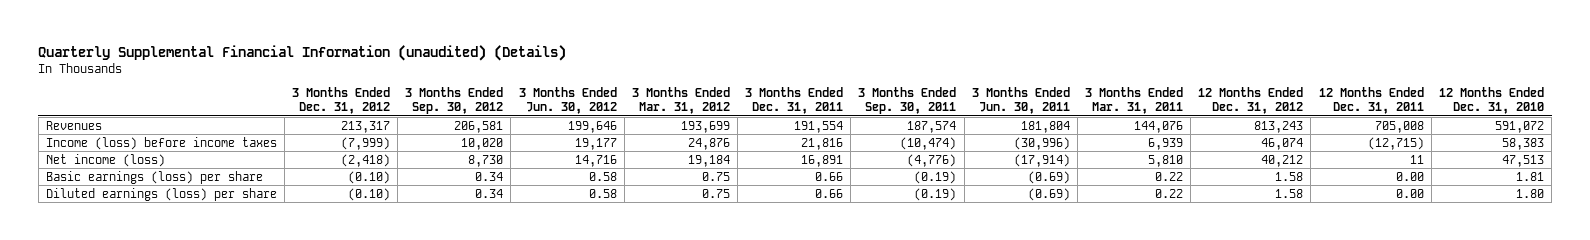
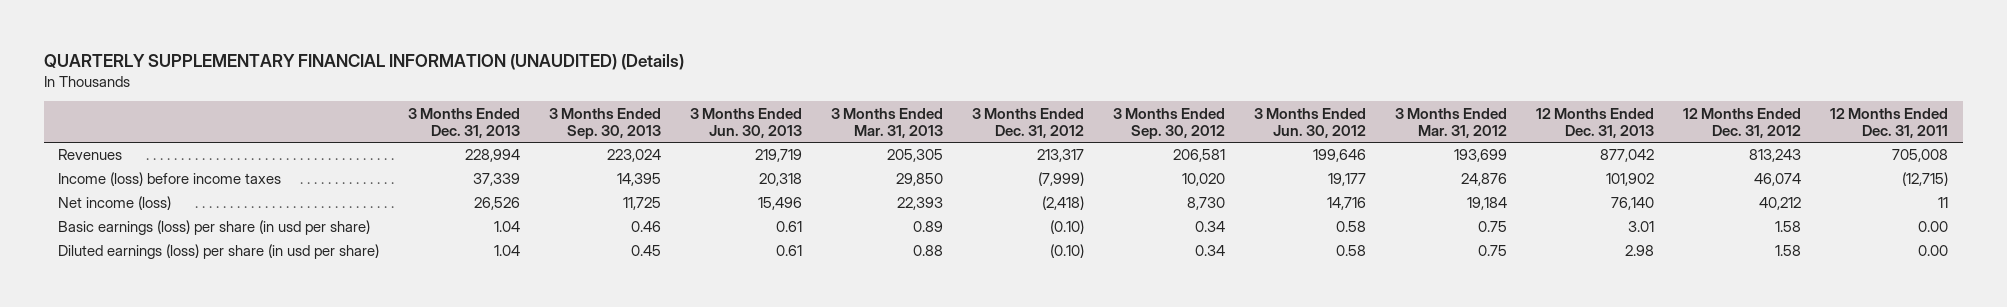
[38,44,567,61] Quarterly Supplemental Financial Information (unaudited) (Details) -> [43,53,684,70] QUARTERLY SUPPLEMENTARY FINANCIAL INFORMATION (UNAUDITED) (Details)
[745,87,844,115] 3 Months Ended Dec. 31, 2011 -> none
[858,87,957,115] 3 Months Ended Sep. 30, 2011 -> none
[971,87,1070,115] 3 Months Ended Jun. 30, 2011 -> none
[1085,87,1184,115] 3 Months Ended Mar. 31, 2011 -> none
[1438,87,1544,115] 12 Months Ended Dec. 31, 2010 -> none
none -> [408,107,521,138] 3 Months Ended Dec. 31, 2013
none -> [549,107,662,139] 3 Months Ended Sep. 30, 2013
none -> [690,107,803,138] 3 Months Ended Jun. 30, 2013
none -> [831,107,944,138] 3 Months Ended Mar. 31, 2013
none -> [1536,107,1655,138] 12 Months Ended Dec. 31, 2013
[45,170,263,184] Basic earnings (loss) per share -> [58,220,371,236] Basic earnings (loss) per share (in usd per share)
[45,187,277,201] Diluted earnings (loss) per share -> [58,244,380,260] Diluted earnings (loss) per share (in usd per share)

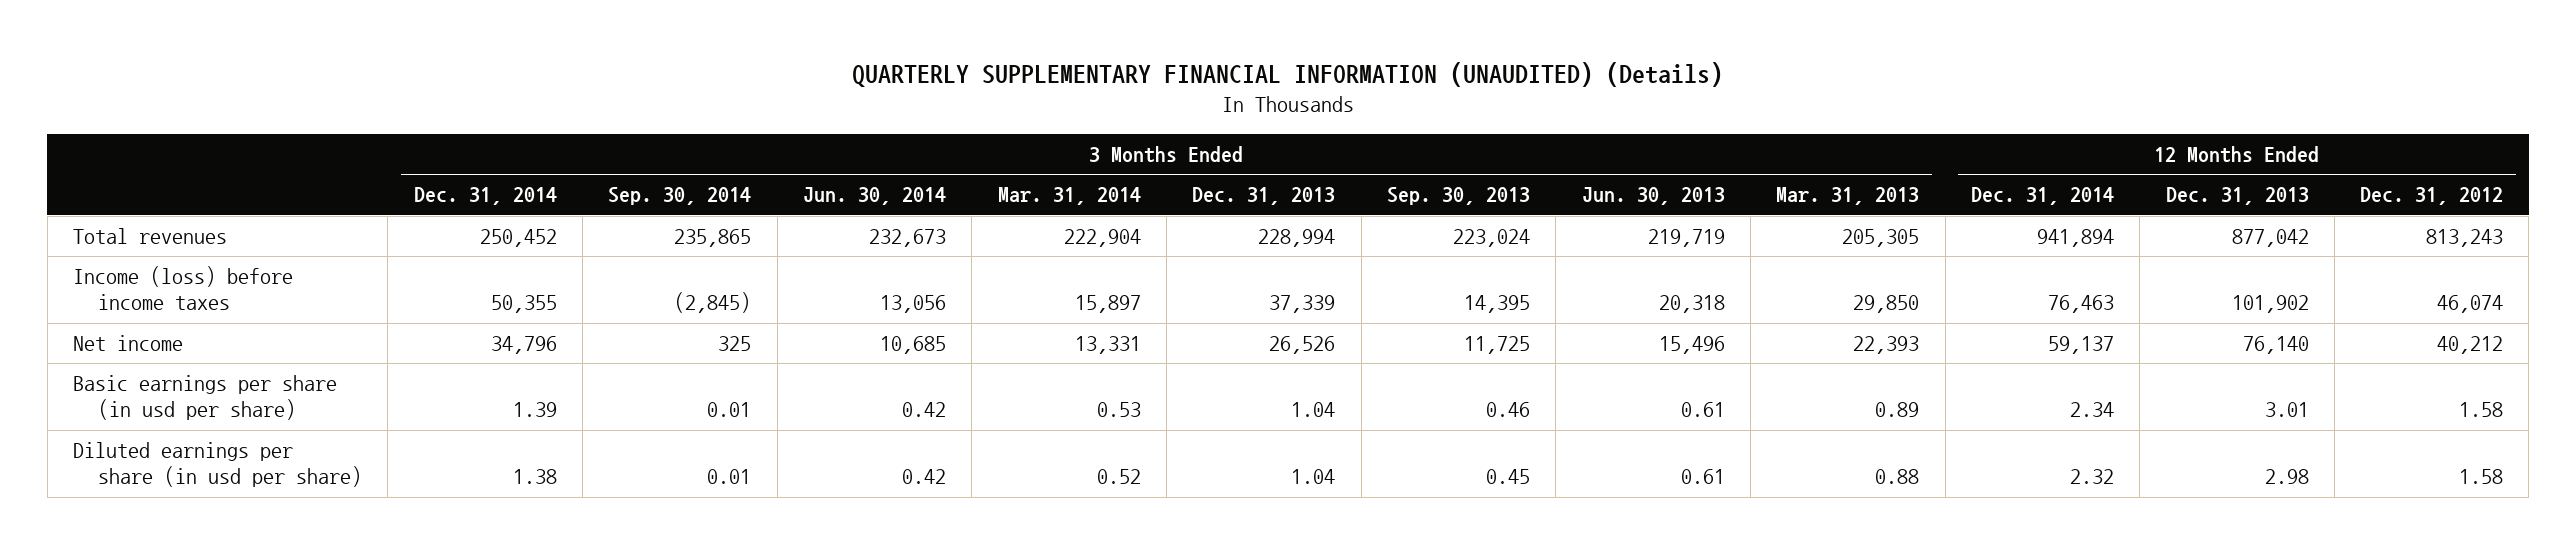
[972,107,1085,138] 3 Months Ended Dec. 31, 2012 -> none
[1113,107,1226,139] 3 Months Ended Sep. 30, 2012 -> none
[1254,107,1367,138] 3 Months Ended Jun. 30, 2012 -> none
[1395,107,1508,138] 3 Months Ended Mar. 31, 2012 -> none
[1830,107,1949,138] 12 Months Ended Dec. 31, 2011 -> none
none -> [413,187,557,206] Dec. 31, 2014
none -> [608,187,752,206] Sep. 30, 2014
none -> [802,187,946,206] Jun. 30, 2014
none -> [997,187,1141,206] Mar. 31, 2014
none -> [1970,187,2114,206] Dec. 31, 2014
[58,149,123,161] Revenues -> [73,228,228,245] Total revenues
[58,196,172,211] Net income (loss) -> [73,335,184,352] Net income
[58,220,371,236] Basic earnings (loss) per share (in usd per share) -> [73,375,338,421] Basic earnings per share (in usd per share)
[58,244,380,260] Diluted earnings (loss) per share (in usd per share) -> [73,442,363,488] Diluted earnings per share (in usd per share)

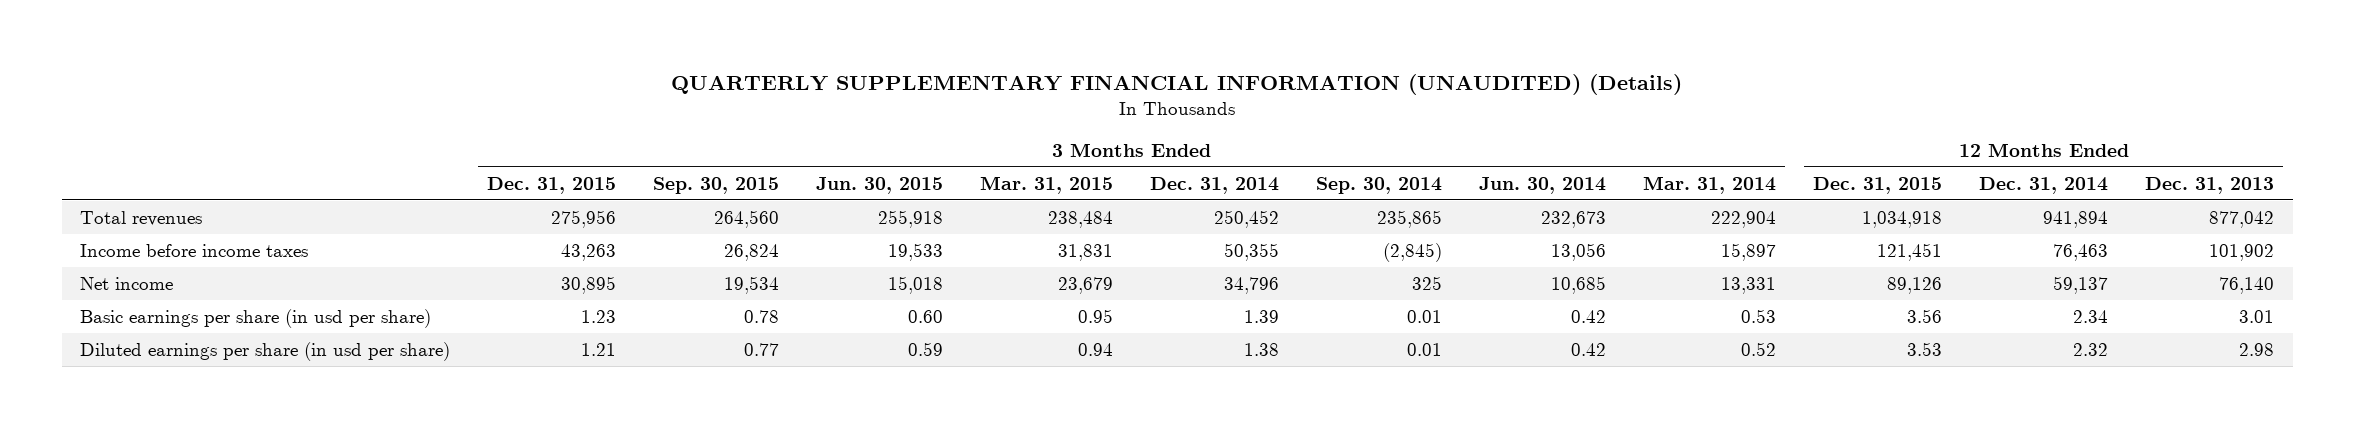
[1192,187,1336,206] Dec. 31, 2013 -> none
[1386,187,1530,206] Sep. 30, 2013 -> none
[1581,187,1725,206] Jun. 30, 2013 -> none
[1776,187,1920,206] Mar. 31, 2013 -> none
[2360,187,2504,206] Dec. 31, 2012 -> none
none -> [487,176,617,194] Dec. 31, 2015
none -> [653,176,780,194] Sep. 30, 2015
none -> [816,176,944,194] Jun. 30, 2015
none -> [980,175,1114,194] Mar. 31, 2015
none -> [1813,176,1943,194] Dec. 31, 2015
[73,266,294,311] Income (loss) before income taxes -> [80,243,309,257] Income before income taxes

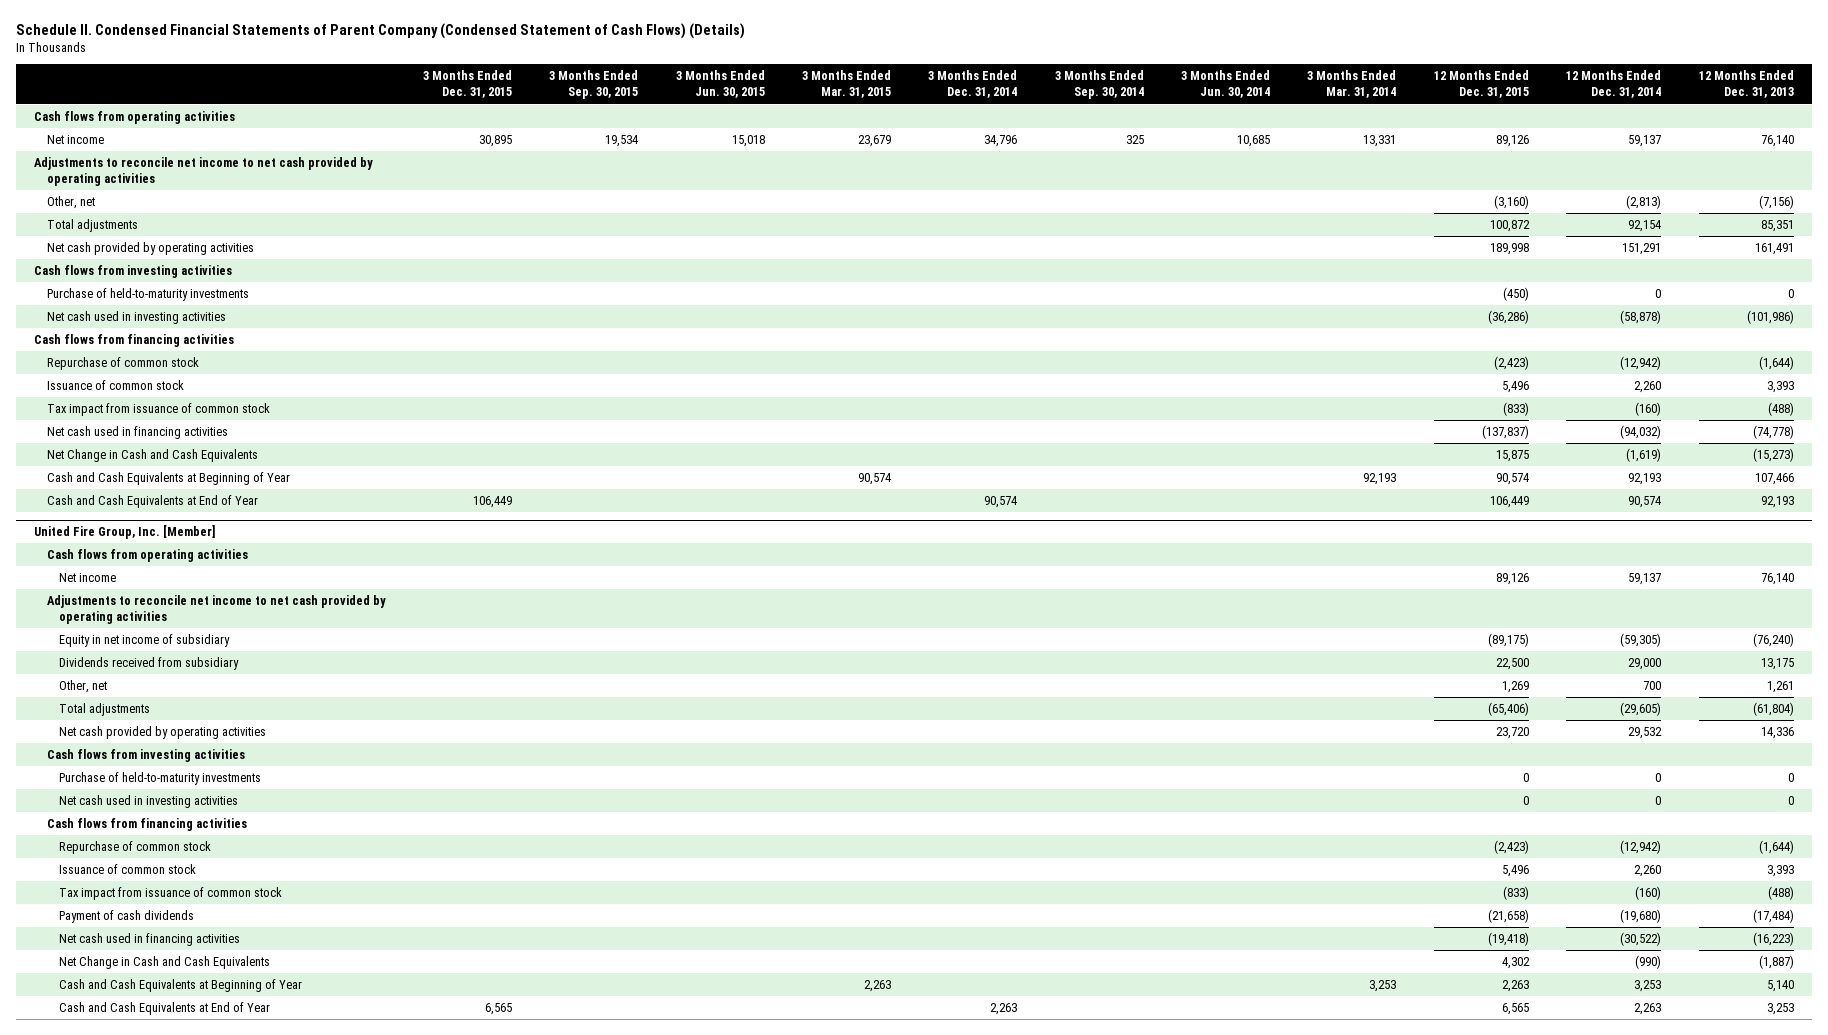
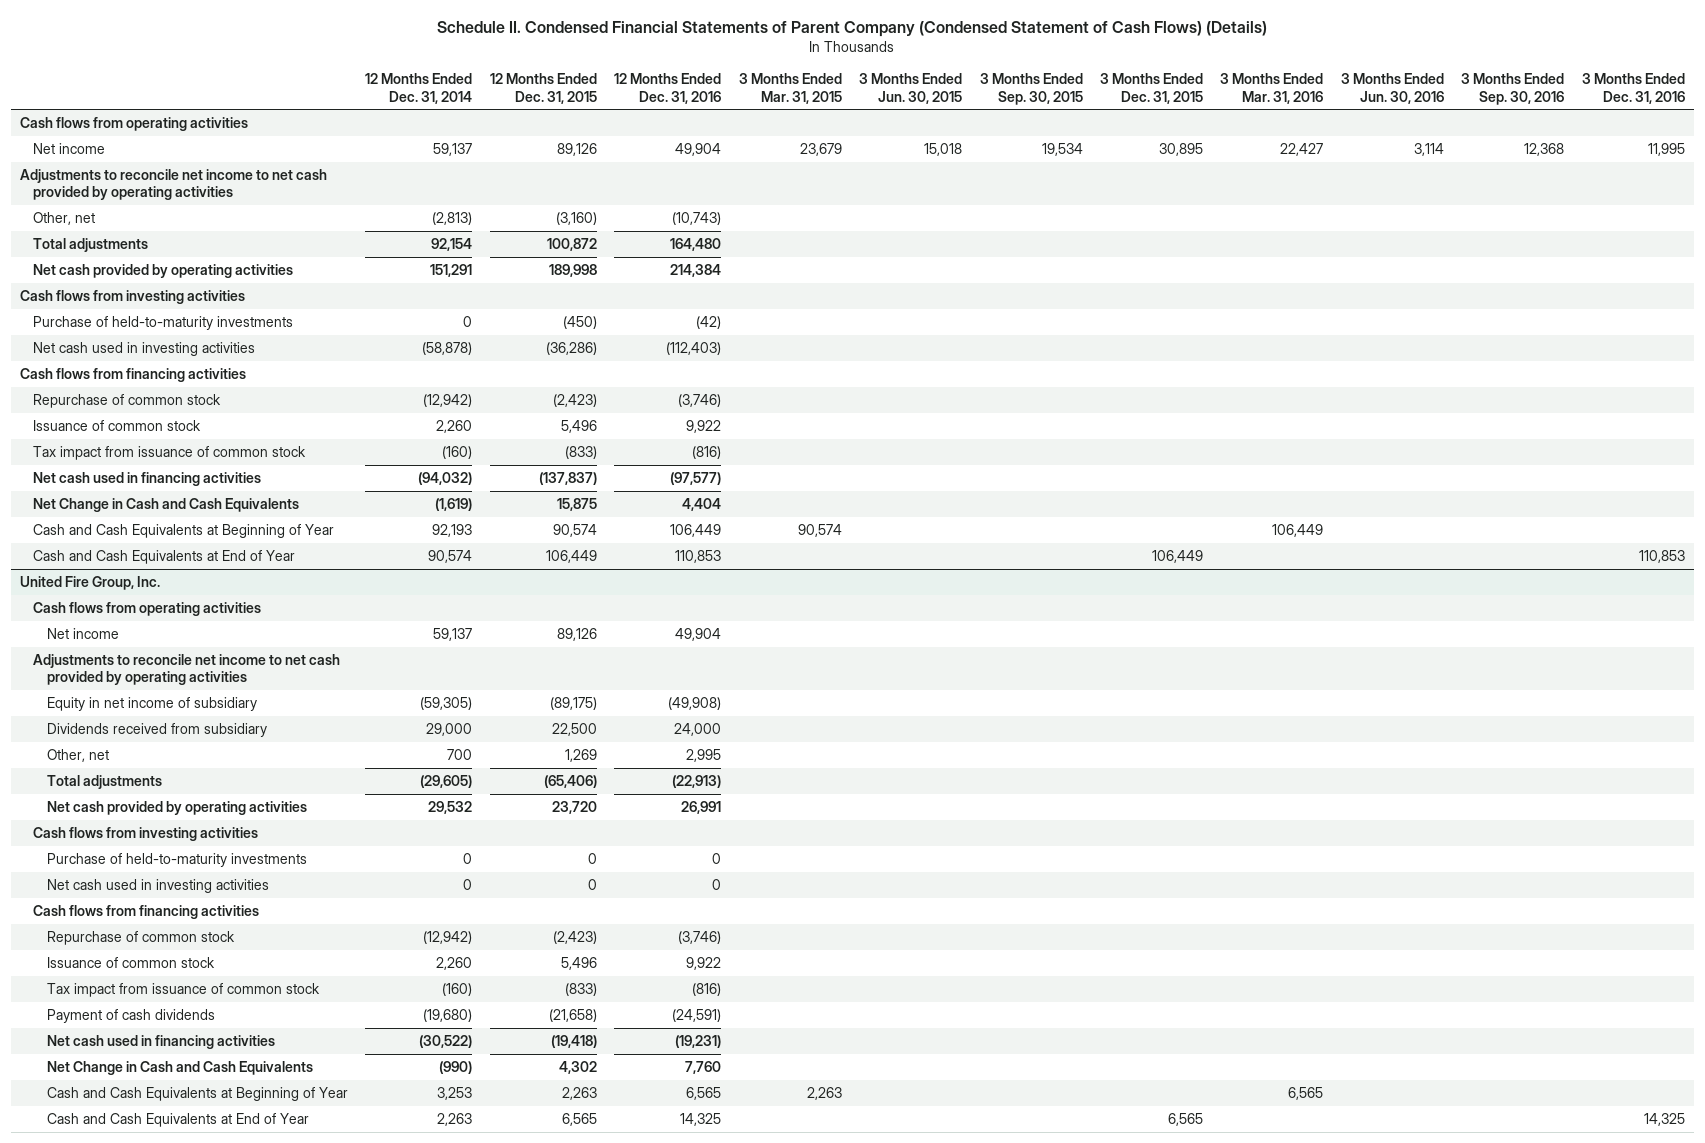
[928,70,1018,99] 3 Months Ended Dec. 31, 2014 -> none
[1054,70,1144,100] 3 Months Ended Sep. 30, 2014 -> none
[1181,70,1271,99] 3 Months Ended Jun. 30, 2014 -> none
[1307,70,1397,99] 3 Months Ended Mar. 31, 2014 -> none
[1698,70,1794,99] 12 Months Ended Dec. 31, 2013 -> none
none -> [614,73,722,104] 12 Months Ended Dec. 31, 2016
none -> [1220,73,1324,104] 3 Months Ended Mar. 31, 2016
none -> [1340,73,1444,104] 3 Months Ended Jun. 30, 2016
none -> [1461,73,1565,105] 3 Months Ended Sep. 30, 2016
none -> [1581,73,1685,104] 3 Months Ended Dec. 31, 2016
[34,525,216,540] United Fire Group, Inc. [Member] -> [20,575,161,590] United Fire Group, Inc.

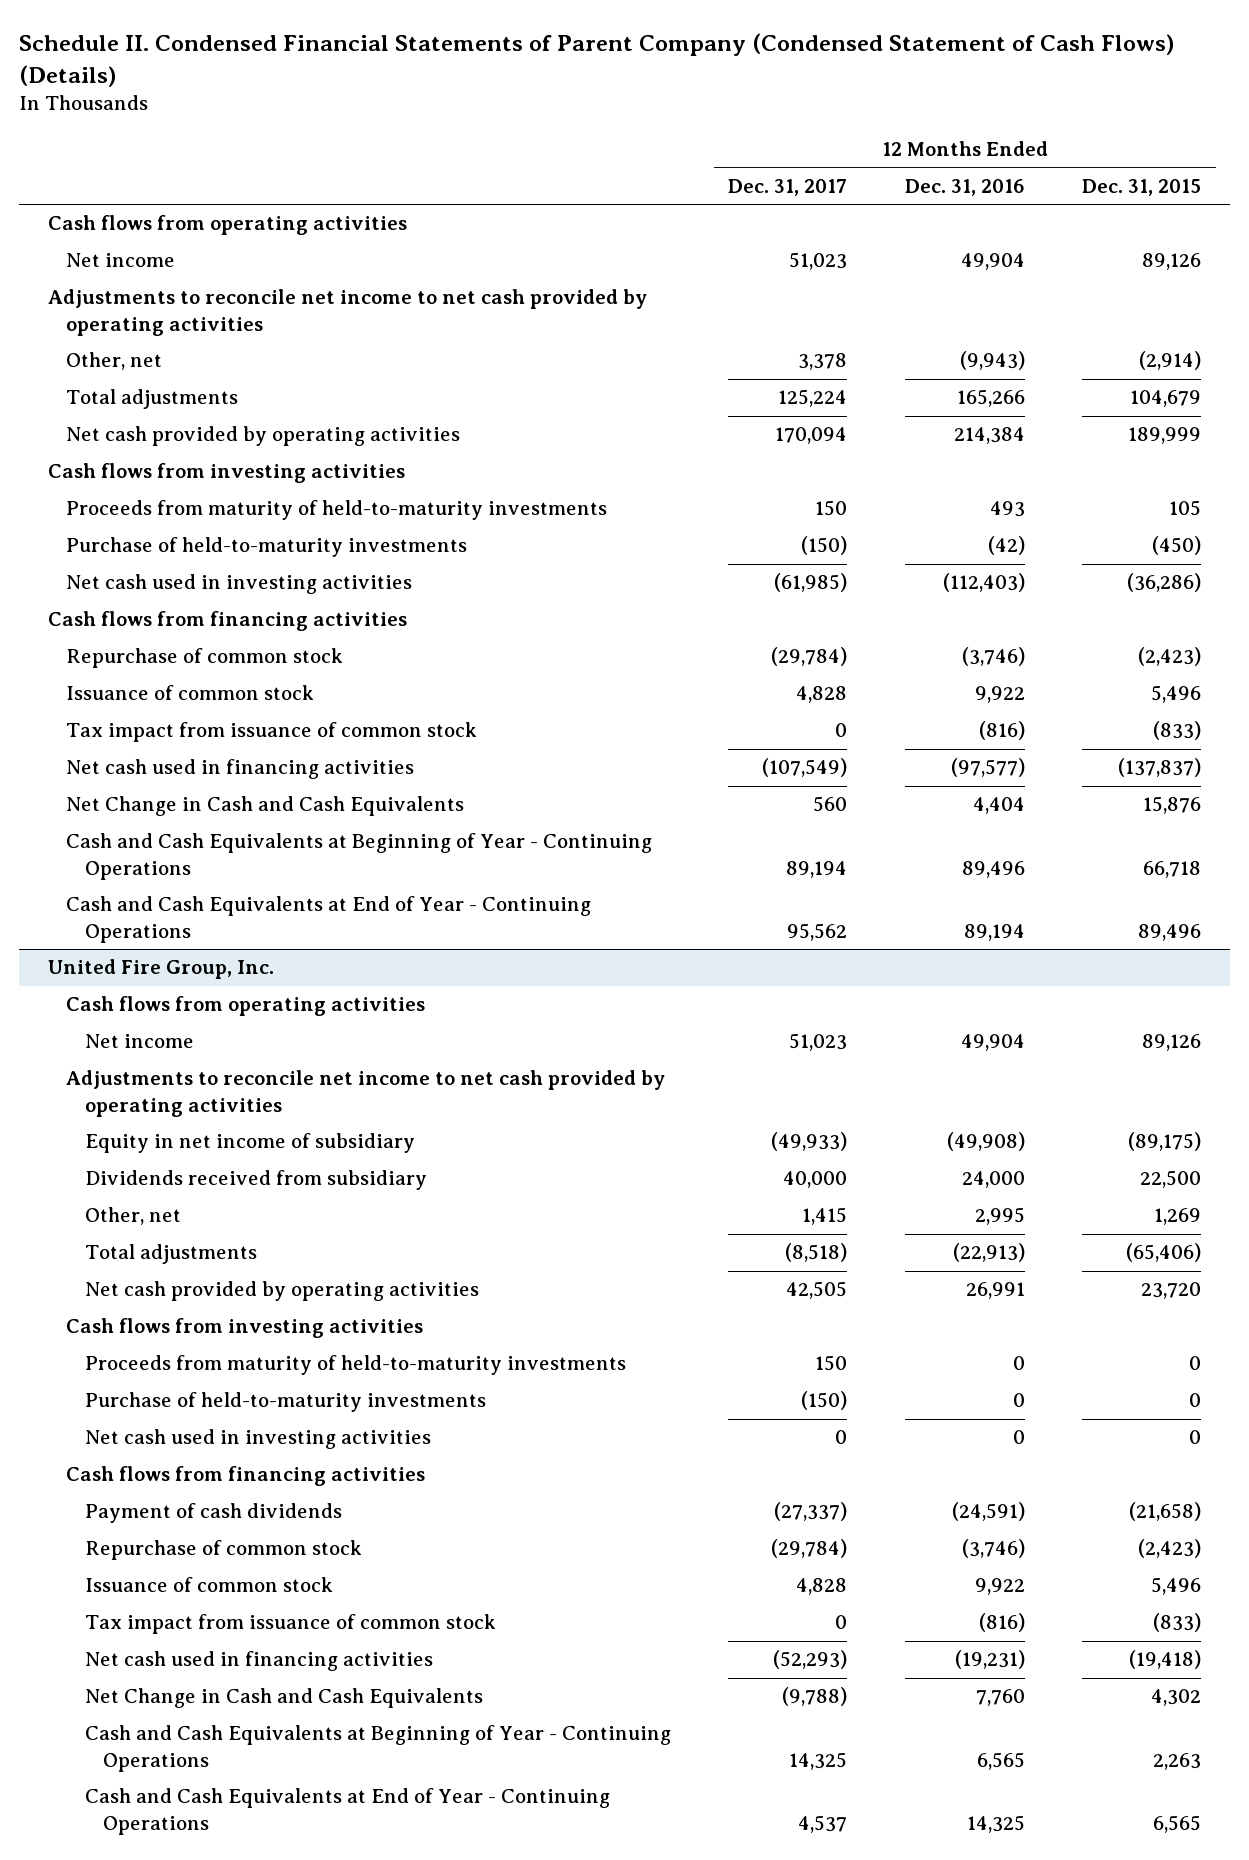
[365,73,473,104] 12 Months Ended Dec. 31, 2014 -> none
[738,73,842,104] 3 Months Ended Mar. 31, 2015 -> none
[859,73,963,104] 3 Months Ended Jun. 30, 2015 -> none
[979,73,1083,105] 3 Months Ended Sep. 30, 2015 -> none
[1100,73,1204,104] 3 Months Ended Dec. 31, 2015 -> none
[1220,73,1324,104] 3 Months Ended Mar. 31, 2016 -> none
[1340,73,1444,104] 3 Months Ended Jun. 30, 2016 -> none
[1461,73,1565,105] 3 Months Ended Sep. 30, 2016 -> none
[1581,73,1685,104] 3 Months Ended Dec. 31, 2016 -> none
none -> [728,179,848,197] Dec. 31, 2017
[555,211,597,225] (3,160) -> [1139,351,1202,371] (2,914)
[672,211,722,225] (10,743) -> [959,351,1025,371] (9,943)
[546,237,597,251] 100,872 -> [1130,390,1202,408] 104,679
[670,237,722,251] 164,480 -> [956,389,1025,408] 165,266
[548,263,597,277] 189,998 -> [1128,427,1202,445] 189,999
none -> [66,500,608,521] Proceeds from maturity of held-to-maturity investments
[556,497,597,511] 15,875 -> [1143,796,1202,815] 15,876
[33,523,335,538] Cash and Cash Equivalents at Beginning of Year -> [66,833,653,881] Cash and Cash Equivalents at Beginning of Year - Continuing Operations
[552,523,597,537] 90,574 -> [1143,861,1202,879] 66,718
[670,523,722,537] 106,449 -> [961,861,1025,879] 89,496
[33,549,296,564] Cash and Cash Equivalents at End of Year -> [66,896,592,944] Cash and Cash Equivalents at End of Year - Continuing Operations
[545,549,597,563] 106,449 -> [1138,924,1202,942] 89,496
[675,549,722,563] 110,853 -> [963,924,1025,942] 89,194
none -> [84,1355,626,1376] Proceeds from maturity of held-to-maturity investments
[46,1008,215,1023] Payment of cash dividends -> [84,1503,342,1524] Payment of cash dividends
[46,1086,348,1101] Cash and Cash Equivalents at Beginning of Year -> [84,1725,671,1773] Cash and Cash Equivalents at Beginning of Year - Continuing Operations
[46,1112,309,1127] Cash and Cash Equivalents at End of Year -> [84,1788,610,1836] Cash and Cash Equivalents at End of Year - Continuing Operations

